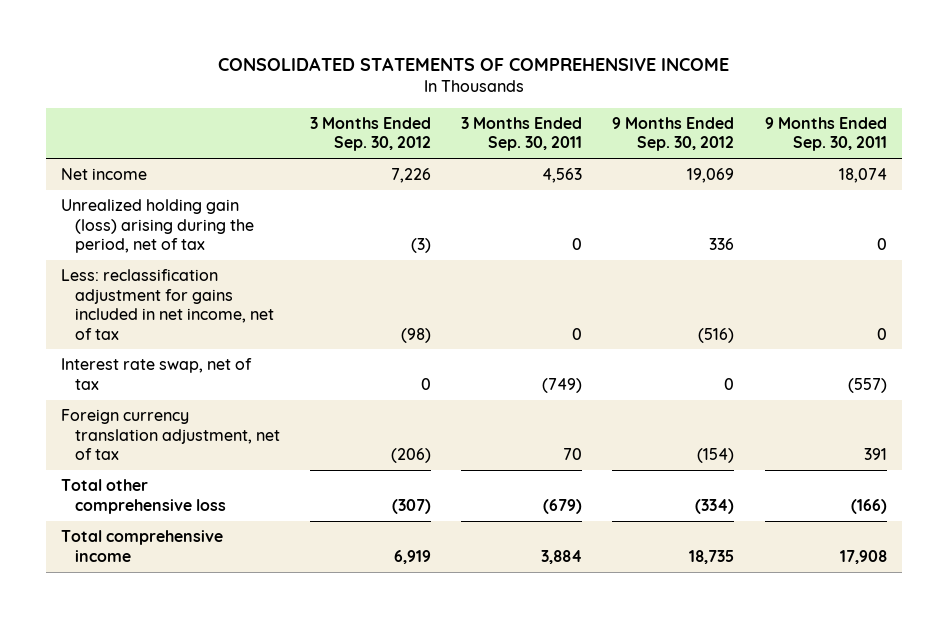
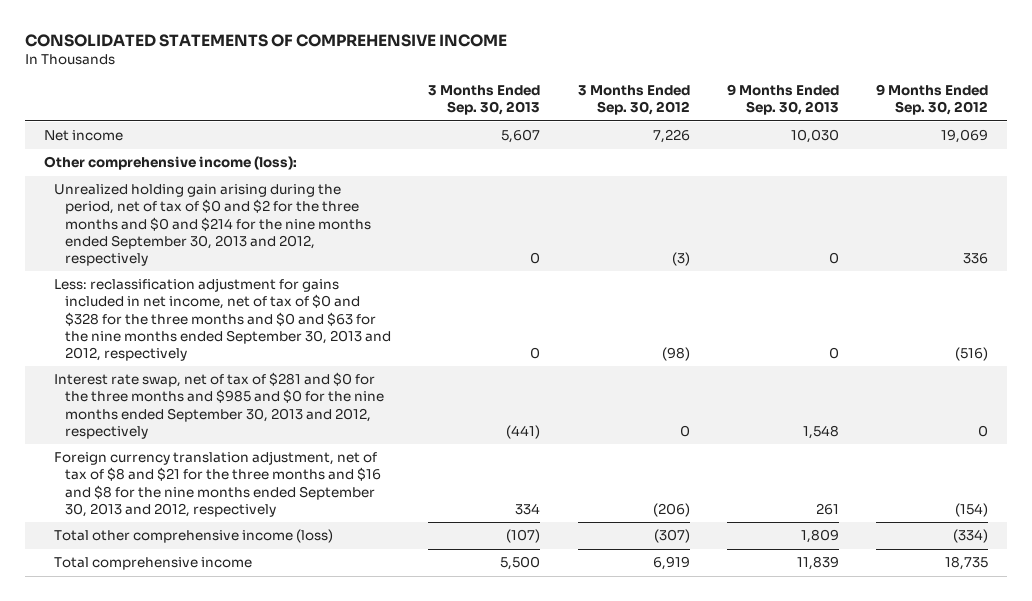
[461,117,583,152] 3 Months Ended Sep. 30, 2011 -> none
[764,117,887,152] 9 Months Ended Sep. 30, 2011 -> none
none -> [428,85,541,116] 3 Months Ended Sep. 30, 2013
none -> [726,84,839,116] 9 Months Ended Sep. 30, 2013
none -> [43,156,297,171] Other comprehensive income (loss):
[61,199,254,254] Unrealized holding gain (loss) arising during the period, net of tax -> [54,184,371,267] Unrealized holding gain arising during the period, net of tax of $0 and $2 for the three months and $0 and $214 for the nine months ended September 30, 2013 and 2012, respectively
[61,269,274,340] Less: reclassification adjustment for gains included in net income, net of tax -> [54,278,391,362] Less: reclassification adjustment for gains included in net income, net of tax of $0 and $328 for the three months and $0 and $63 for the nine months ended September 30, 2013 and 2012, respectively
[61,358,253,390] Interest rate swap, net of tax -> [54,372,384,439] Interest rate swap, net of tax of $281 and $0 for the three months and $985 and $0 for the nine months ended September 30, 2013 and 2012, respectively
[61,409,280,461] Foreign currency translation adjustment, net of tax -> [54,451,381,517] Foreign currency translation adjustment, net of tax of $8 and $21 for the three months and $16 and $8 for the nine months ended September 30, 2013 and 2012, respectively
[61,479,226,514] Total other comprehensive loss -> [54,529,334,544] Total other comprehensive income (loss)

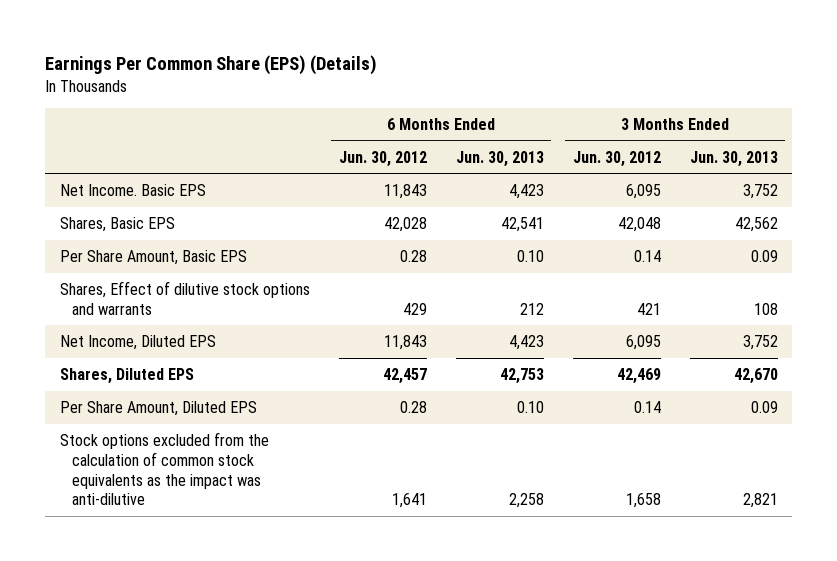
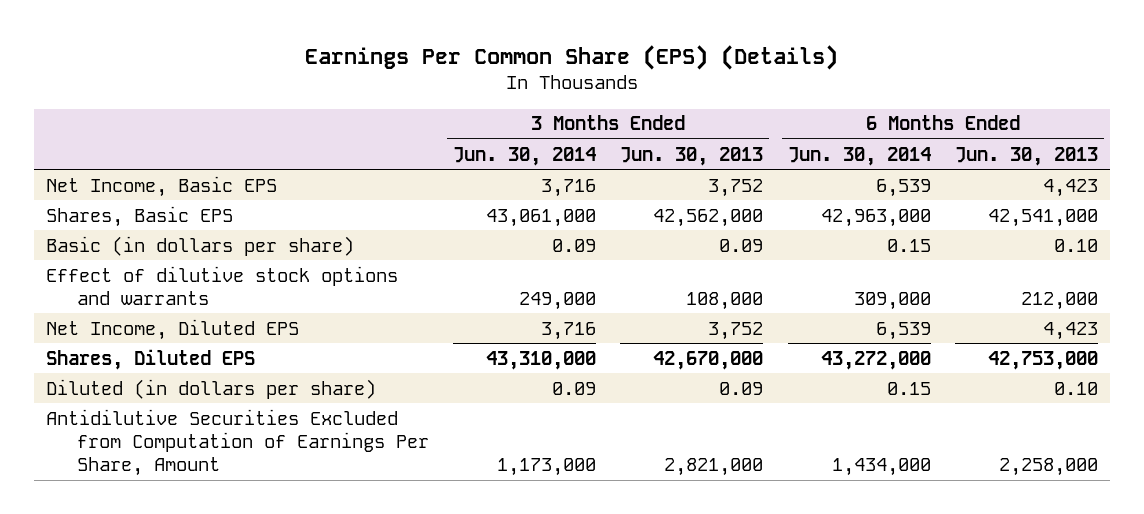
[338,150,427,167] Jun. 30, 2012 -> none
[572,150,661,167] Jun. 30, 2012 -> none
none -> [452,146,596,166] Jun. 30, 2014
none -> [787,146,931,166] Jun. 30, 2014
[59,184,206,197] Net Income. Basic EPS -> [46,175,278,197] Net Income, Basic EPS
[500,217,544,233] 42,541 -> [988,208,1099,227] 42,541,000
[734,217,778,233] 42,562 -> [653,208,764,227] 42,562,000
[59,250,247,266] Per Share Amount, Basic EPS -> [46,235,355,256] Basic (in dollars per share)
[59,281,310,315] Shares, Effect of dilutive stock options and warrants -> [46,265,399,305] Effect of dilutive stock options and warrants
[519,302,544,315] 212 -> [1021,291,1099,310] 212,000
[753,302,778,315] 108 -> [686,291,764,310] 108,000
[59,432,269,506] Stock options excluded from the calculation of common stock equivalents as the impact was anti-dilutive -> none
[499,368,544,385] 42,753 -> [988,350,1099,370] 42,753,000
[733,368,778,385] 42,670 -> [653,350,764,370] 42,670,000
[59,401,257,417] Per Share Amount, Diluted EPS -> [46,378,377,399] Diluted (in dollars per share)
none -> [46,408,429,477] Antidilutive Securities Excluded from Computation of Earnings Per Share, Amount

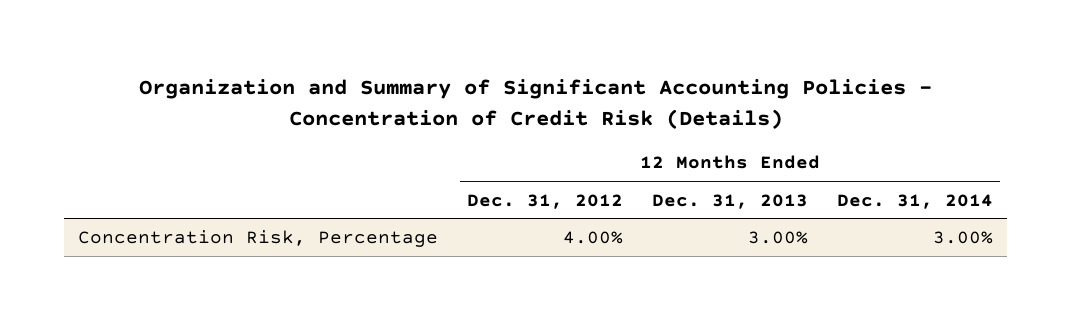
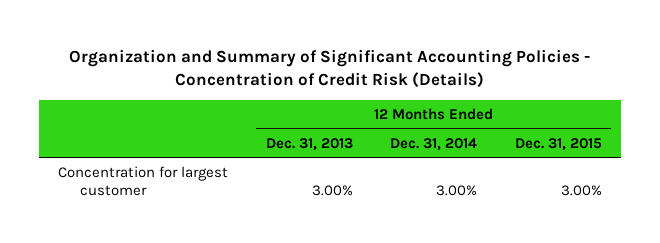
[467,193,624,209] Dec. 31, 2012 -> none
none -> [514,137,602,151] Dec. 31, 2015
[78,230,439,248] Concentration Risk, Percentage -> [58,165,229,196] Concentration for largest customer

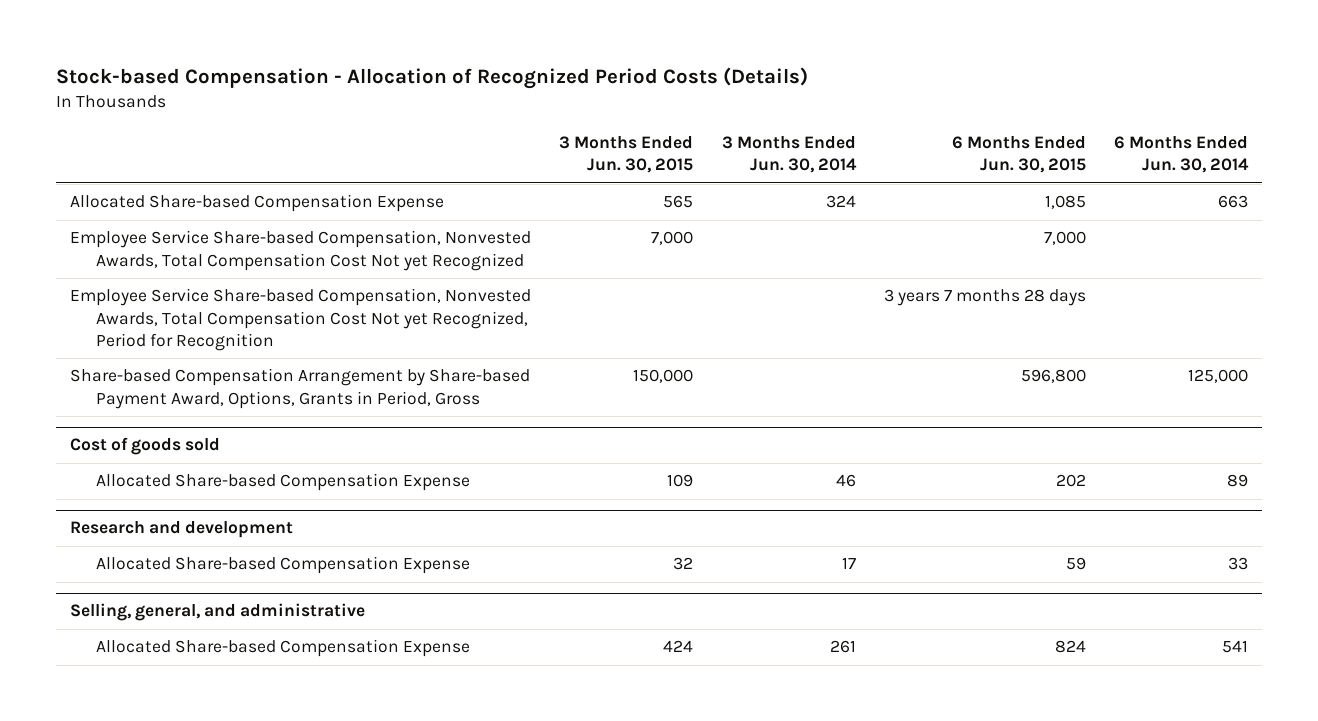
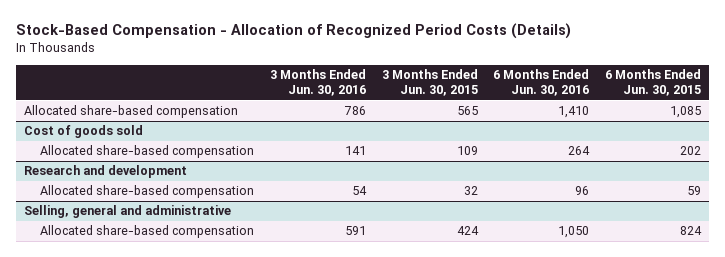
[55,67,808,90] Stock-based Compensation - Allocation of Recognized Period Costs (Details) -> [16,23,572,40] Stock-Based Compensation - Allocation of Recognized Period Costs (Details)
[721,136,857,174] 3 Months Ended Jun. 30, 2014 -> none
[1114,136,1250,174] 6 Months Ended Jun. 30, 2014 -> none
none -> [269,68,366,97] 3 Months Ended Jun. 30, 2016
none -> [493,68,590,97] 6 Months Ended Jun. 30, 2016
[69,230,531,271] Employee Service Share-based Compensation, Nonvested Awards, Total Compensation Cost Not yet Recognized -> none
[69,288,531,351] Employee Service Share-based Compensation, Nonvested Awards, Total Compensation Cost Not yet Recognized, Period for Recognition -> none
[69,368,530,409] Share-based Compensation Arrangement by Share-based Payment Award, Options, Grants in Period, Gross -> none
[69,194,444,213] Allocated Share-based Compensation Expense -> [23,105,238,119] Allocated share-based compensation
[95,473,470,492] Allocated Share-based Compensation Expense -> [39,145,254,159] Allocated share-based compensation
[95,556,470,575] Allocated Share-based Compensation Expense -> [39,185,254,199] Allocated share-based compensation
[69,603,365,622] Selling, general, and administrative -> [23,205,231,219] Selling, general and administrative
[95,639,470,658] Allocated Share-based Compensation Expense -> [39,225,254,239] Allocated share-based compensation

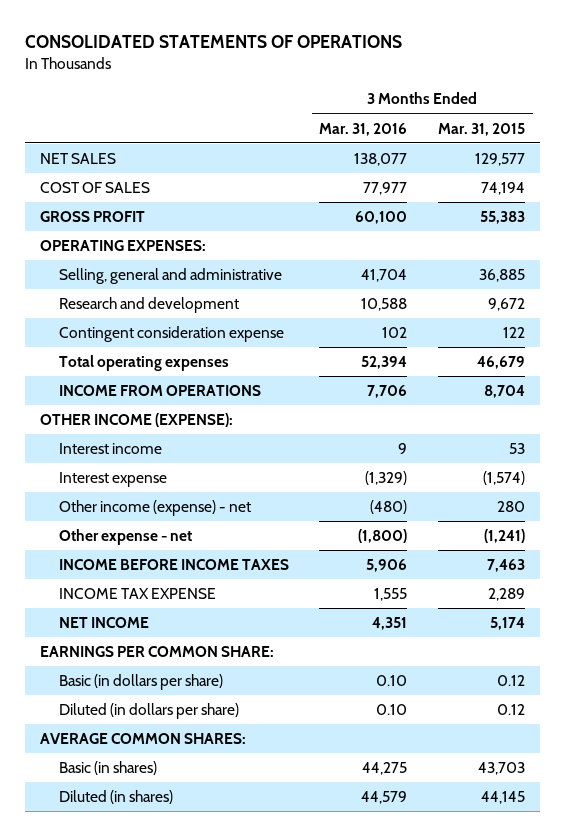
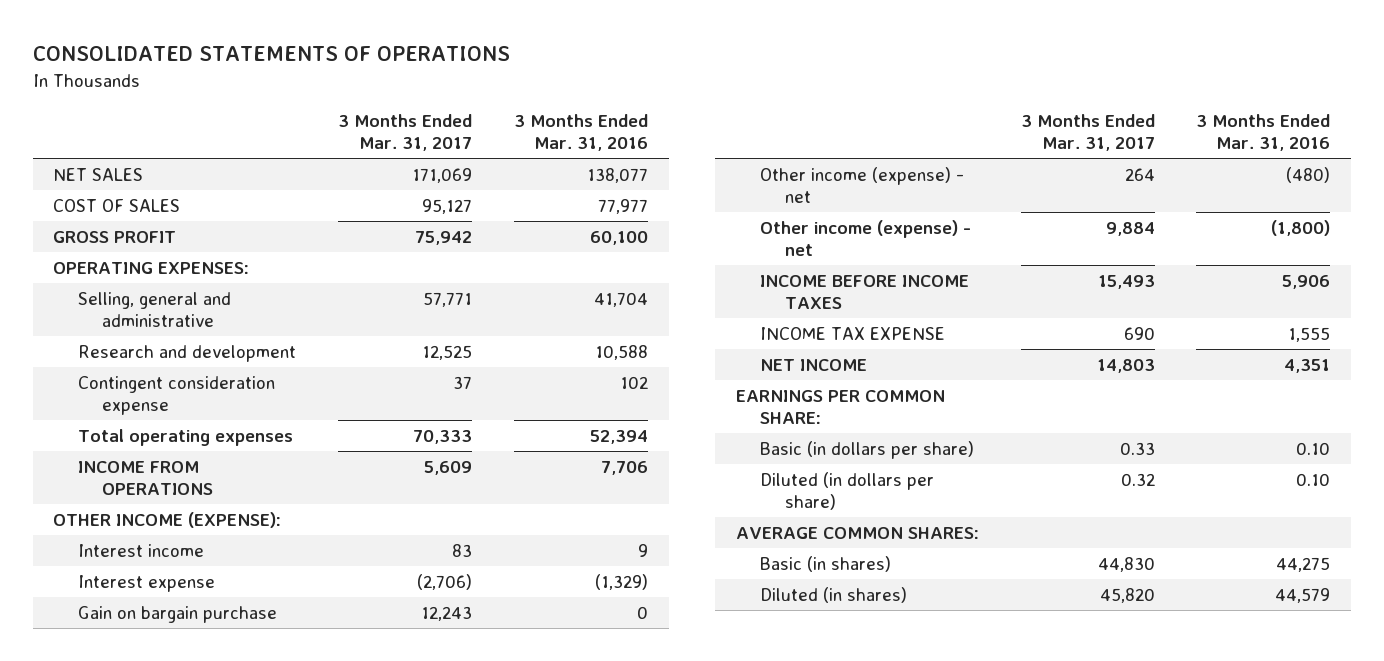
[437,122,525,136] Mar. 31, 2015 -> none
none -> [338,113,473,152] 3 Months Ended Mar. 31, 2017
none -> [77,605,277,623] Gain on bargain purchase
[58,528,192,545] Other expense - net -> [760,219,972,256] Other income (expense) - net

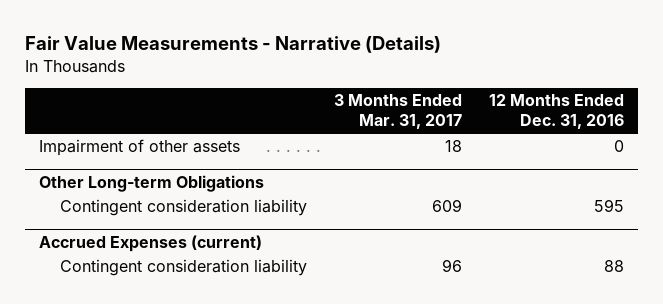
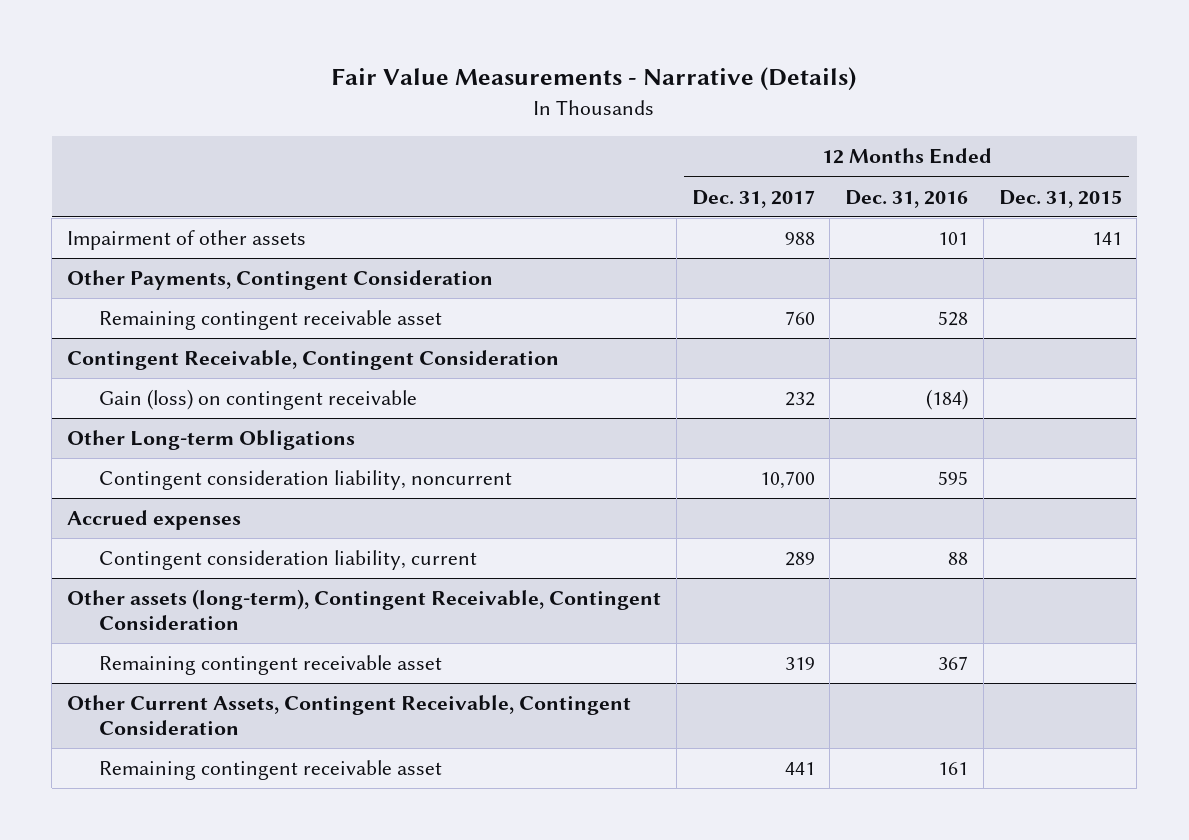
[334,93,463,130] 3 Months Ended Mar. 31, 2017 -> none
none -> [691,189,815,208] Dec. 31, 2017
none -> [998,189,1122,208] Dec. 31, 2015
[614,140,625,153] 0 -> [938,232,969,246] 101
none -> [67,270,494,291] Other Payments, Contingent Consideration
none -> [99,310,443,331] Remaining contingent receivable asset
none -> [67,350,560,371] Contingent Receivable, Contingent Consideration
none -> [99,389,418,411] Gain (loss) on contingent receivable
[60,199,308,217] Contingent consideration liability -> [99,470,513,491] Contingent consideration liability, noncurrent
[38,234,262,252] Accrued Expenses (current) -> [67,510,242,531] Accrued expenses
[60,259,308,277] Contingent consideration liability -> [99,550,478,571] Contingent consideration liability, current
none -> [67,589,662,631] Other assets (long-term), Contingent Receivable, Contingent Consideration
none -> [99,655,443,676] Remaining contingent receivable asset
none -> [67,695,632,736] Other Current Assets, Contingent Receivable, Contingent Consideration
none -> [99,760,443,781] Remaining contingent receivable asset

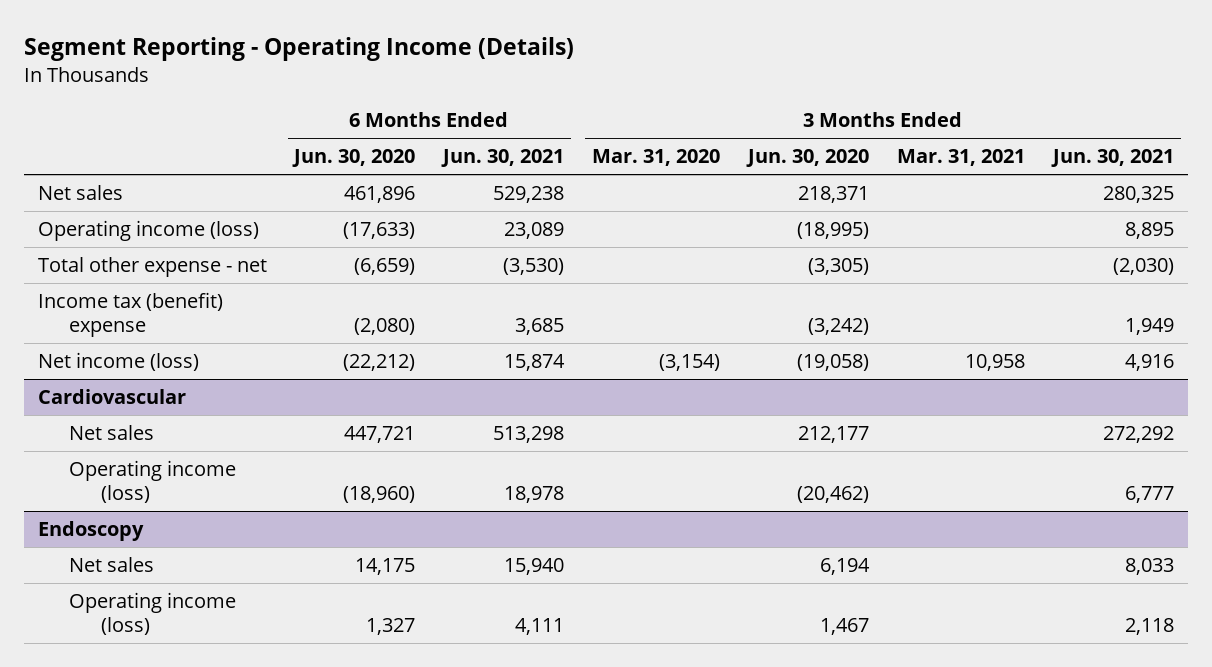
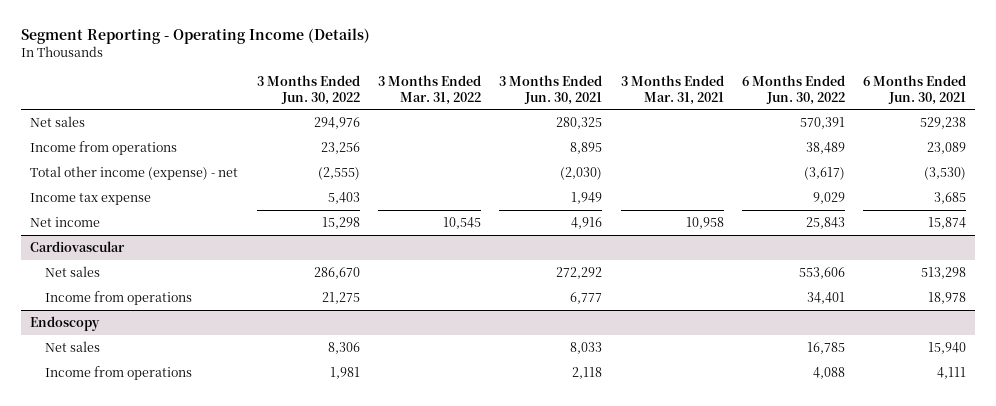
[292,149,416,168] Jun. 30, 2020 -> none
[592,149,721,167] Mar. 31, 2020 -> none
[746,149,870,168] Jun. 30, 2020 -> none
none -> [256,75,360,105] 3 Months Ended Jun. 30, 2022
none -> [377,75,481,105] 3 Months Ended Mar. 31, 2022
none -> [741,75,845,105] 6 Months Ended Jun. 30, 2022
[37,220,259,242] Operating income (loss) -> [30,140,178,155] Income from operations
[37,257,267,278] Total other expense - net -> [30,165,239,180] Total other income (expense) - net
[37,292,223,337] Income tax (benefit) expense -> [30,192,152,205] Income tax expense
[37,352,199,372] Net income (loss) -> [30,216,101,227] Net income
[69,460,237,503] Operating income (loss) -> [44,290,192,305] Income from operations
[69,592,237,635] Operating income (loss) -> [44,365,192,380] Income from operations

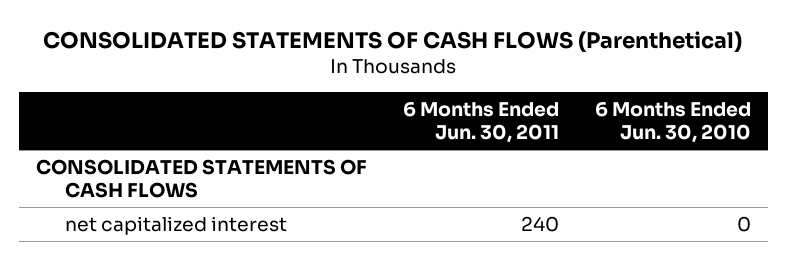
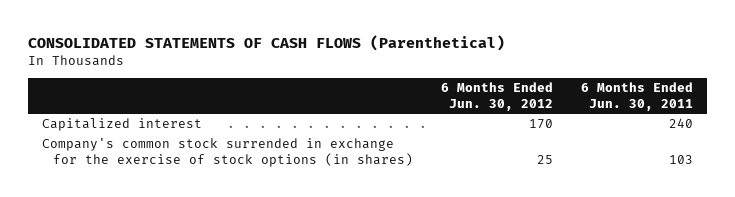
[594,102,751,144] 6 Months Ended Jun. 30, 2010 -> none
none -> [441,82,554,111] 6 Months Ended Jun. 30, 2012
[36,158,368,198] CONSOLIDATED STATEMENTS OF CASH FLOWS -> none
[65,215,288,235] net capitalized interest -> [42,118,203,132] Capitalized interest
none -> [42,138,414,168] Company's common stock surrended in exchange for the exercise of stock options (in shares)

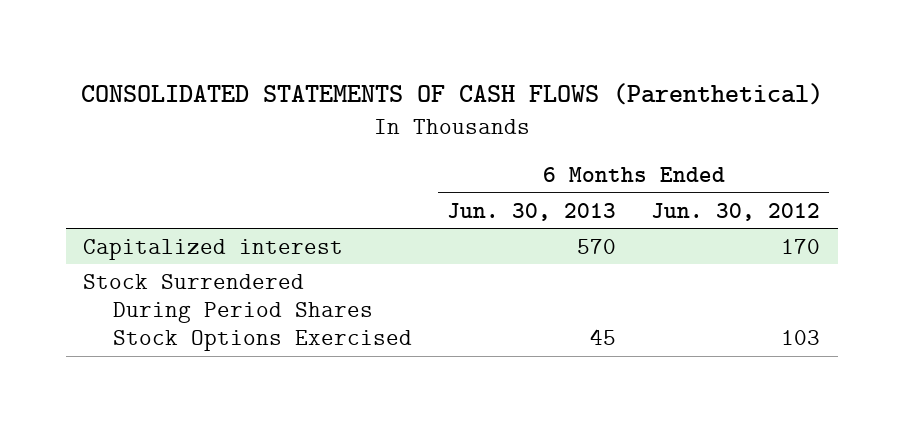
[580,82,693,111] 6 Months Ended Jun. 30, 2011 -> none
none -> [447,202,617,221] Jun. 30, 2013
[42,138,414,168] Company's common stock surrended in exchange for the exercise of stock options (in shares) -> none
none -> [83,273,413,352] Stock Surrendered During Period Shares Stock Options Exercised

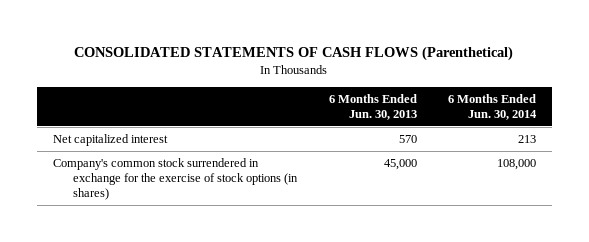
[651,202,821,221] Jun. 30, 2012 -> none
none -> [447,93,537,120] 6 Months Ended Jun. 30, 2014
[83,238,344,260] Capitalized interest -> [52,134,168,147] Net capitalized interest
[83,273,413,352] Stock Surrendered During Period Shares Stock Options Exercised -> [52,158,299,200] Company's common stock surrendered in exchange for the exercise of stock options (in shares)
[590,329,617,346] 45 -> [383,159,417,171] 45,000

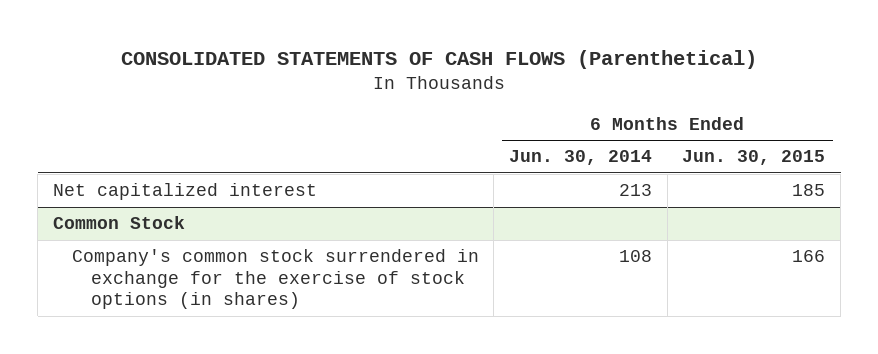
[328,93,417,120] 6 Months Ended Jun. 30, 2013 -> none
none -> [682,150,826,166] Jun. 30, 2015
none -> [52,216,185,230] Common Stock
[496,159,536,171] 108,000 -> [619,250,653,263] 108

